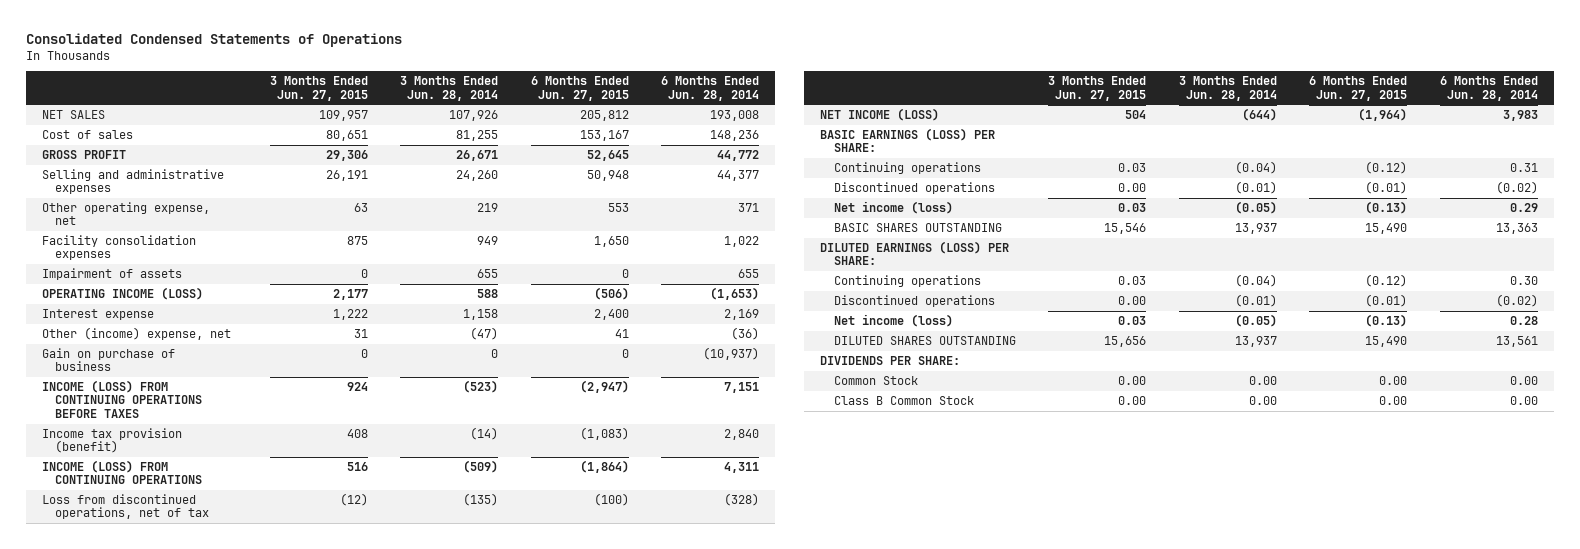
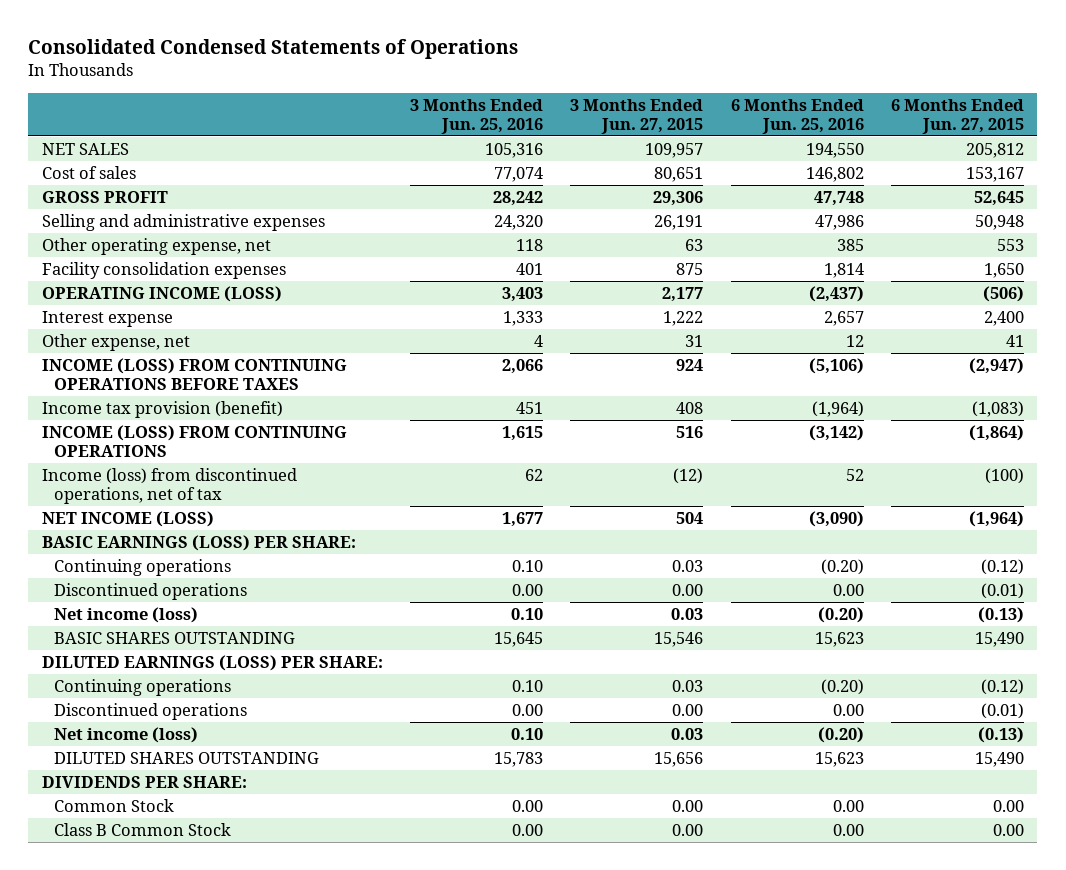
[400,76,499,101] 3 Months Ended Jun. 28, 2014 -> none
[661,76,760,101] 6 Months Ended Jun. 28, 2014 -> none
none -> [410,98,544,134] 3 Months Ended Jun. 25, 2016
none -> [730,98,864,134] 6 Months Ended Jun. 25, 2016
[42,268,183,281] Impairment of assets -> none
[42,348,176,372] Gain on purchase of business -> none
[42,327,232,341] Other (income) expense, net -> [41,333,190,351] Other expense, net
[42,494,210,520] Loss from discontinued operations, net of tax -> [41,467,297,504] Income (loss) from discontinued operations, net of tax

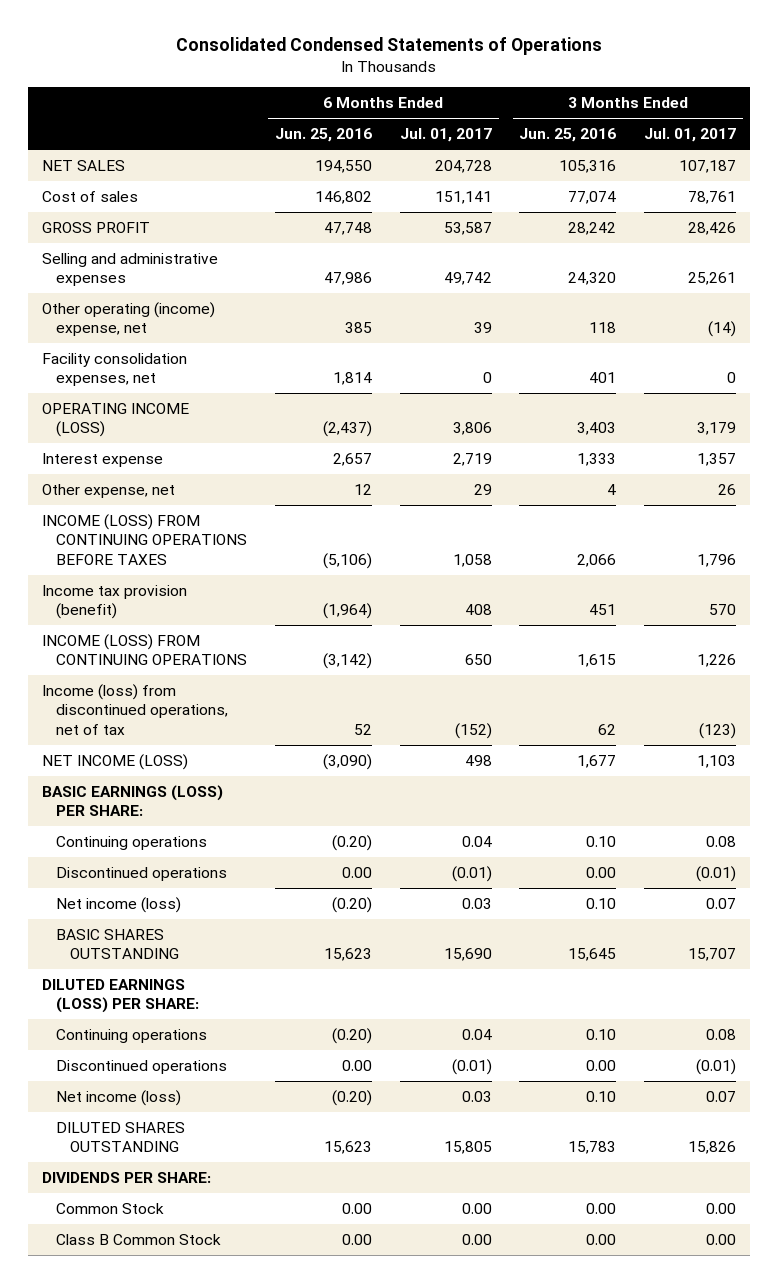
[570,98,704,134] 3 Months Ended Jun. 27, 2015 -> none
[890,98,1024,134] 6 Months Ended Jun. 27, 2015 -> none
none -> [399,128,492,143] Jul. 01, 2017
none -> [644,128,737,143] Jul. 01, 2017
[41,237,271,255] Other operating expense, net -> [41,301,215,337] Other operating (income) expense, net
[41,261,286,279] Facility consolidation expenses -> [41,352,187,387] Facility consolidation expenses, net

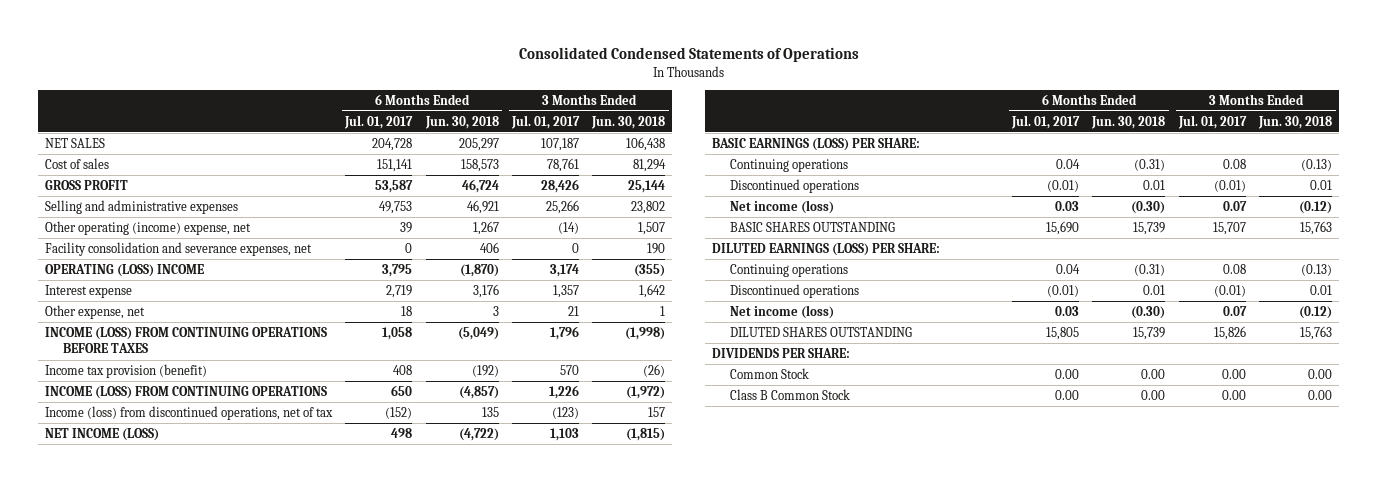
[274,128,372,143] Jun. 25, 2016 -> none
[519,128,617,143] Jun. 25, 2016 -> none
none -> [424,115,499,129] Jun. 30, 2018
none -> [591,115,666,129] Jun. 30, 2018
[443,272,492,286] 49,742 -> [379,201,413,215] 49,753
[688,272,737,286] 25,261 -> [545,200,579,215] 25,266
[41,352,187,387] Facility consolidation expenses, net -> [44,242,312,257] Facility consolidation and severance expenses, net
[41,402,189,438] OPERATING INCOME (LOSS) -> [44,264,204,278] OPERATING (LOSS) INCOME
[452,422,492,436] 3,806 -> [382,264,413,278] 3,795
[697,422,737,436] 3,179 -> [549,264,579,278] 3,174
[473,483,492,495] 29 -> [401,306,413,317] 18
[718,483,737,495] 26 -> [567,306,579,317] 21

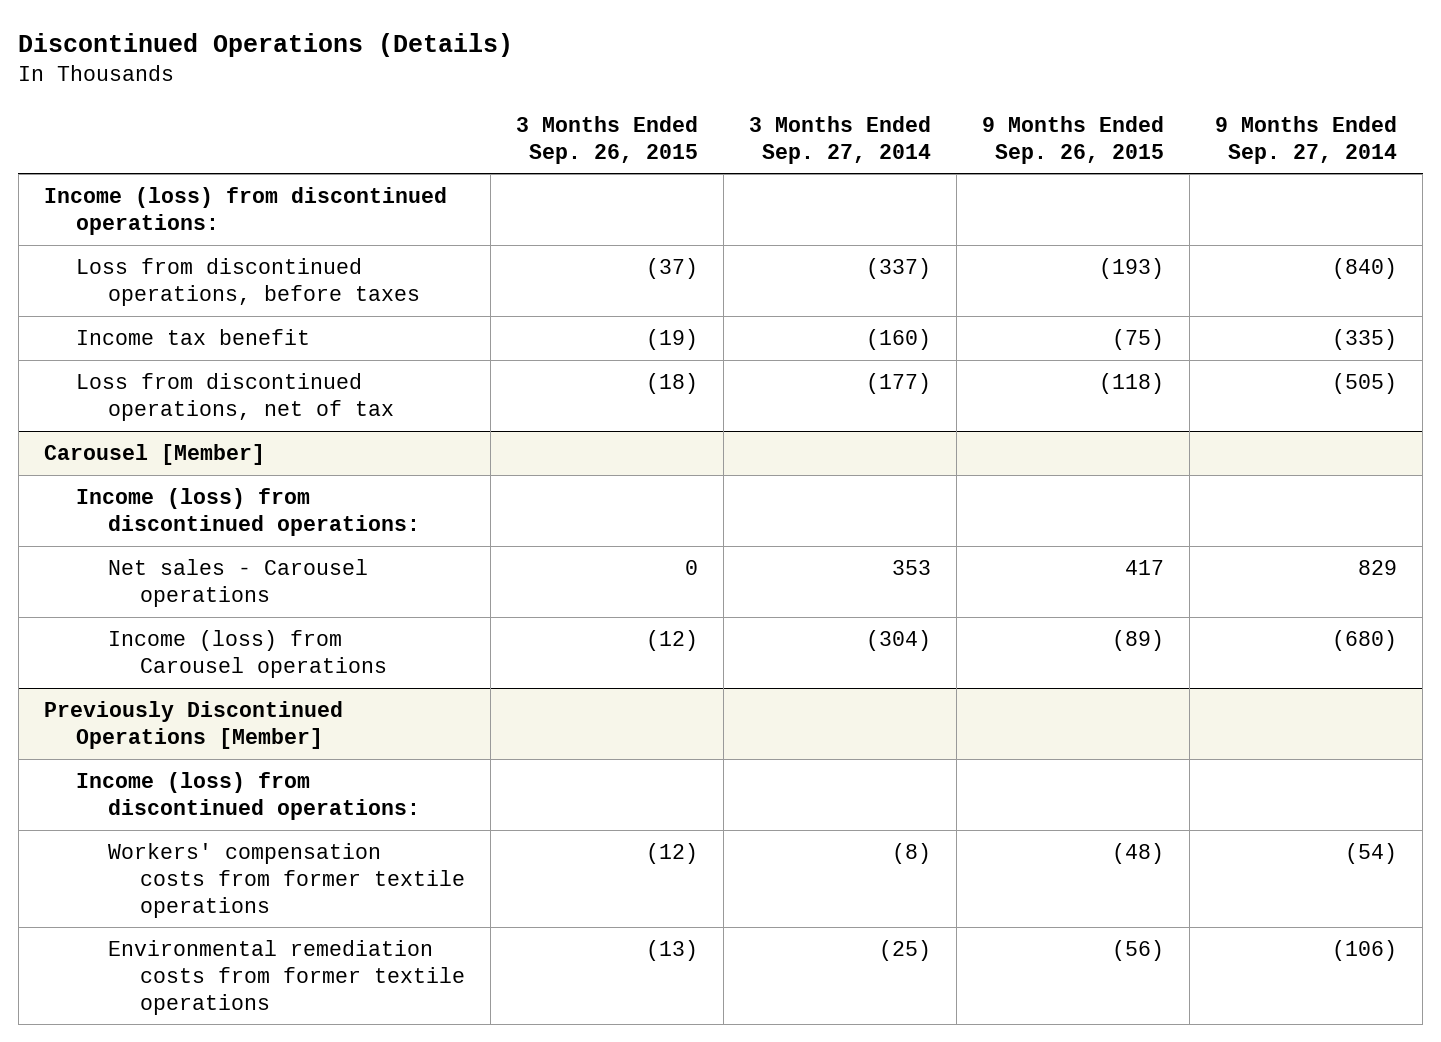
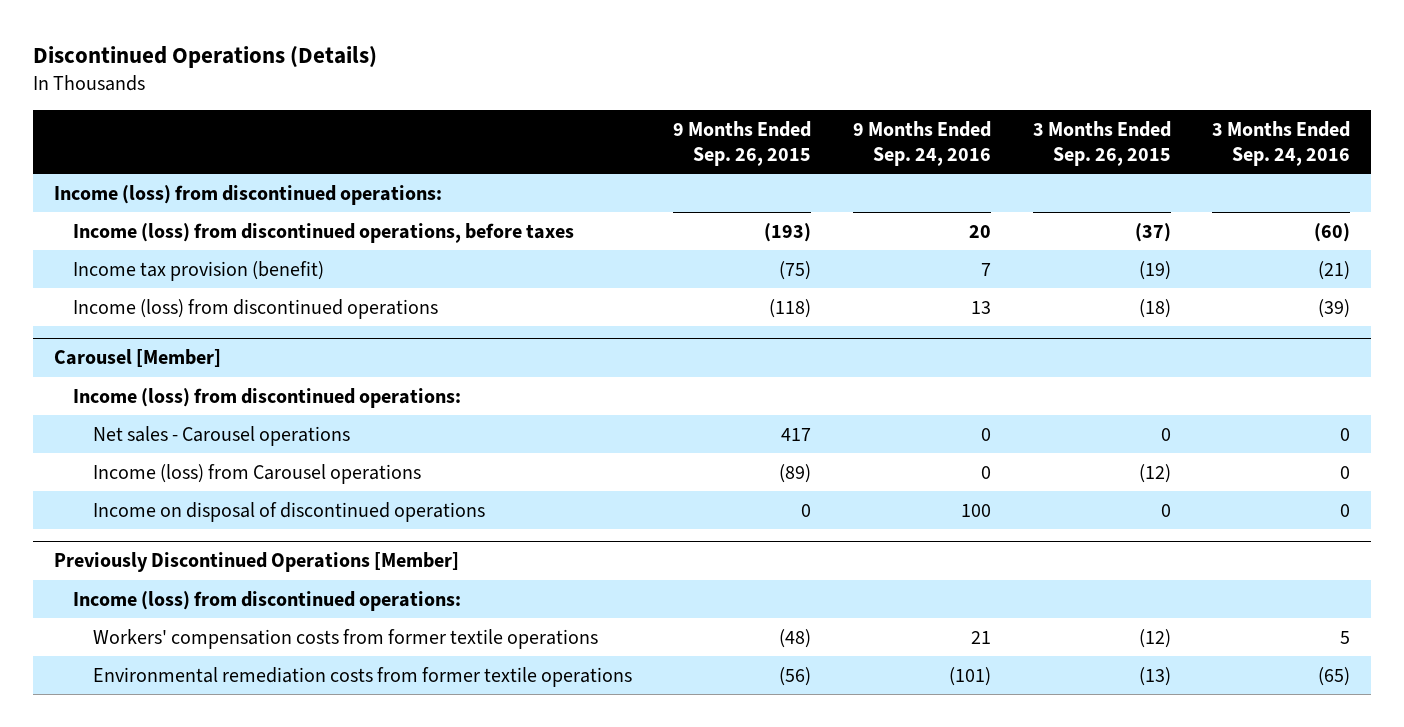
[749,115,932,164] 3 Months Ended Sep. 27, 2014 -> none
[1215,115,1398,164] 9 Months Ended Sep. 27, 2014 -> none
none -> [853,120,992,166] 9 Months Ended Sep. 24, 2016
none -> [1212,120,1351,166] 3 Months Ended Sep. 24, 2016
[75,258,421,306] Loss from discontinued operations, before taxes -> [73,222,575,243] Income (loss) from discontinued operations, before taxes
[75,329,310,346] Income tax benefit -> [73,260,325,281] Income tax provision (benefit)
[75,373,395,421] Loss from discontinued operations, net of tax -> [73,298,439,319] Income (loss) from discontinued operations
none -> [92,501,485,522] Income on disposal of discontinued operations

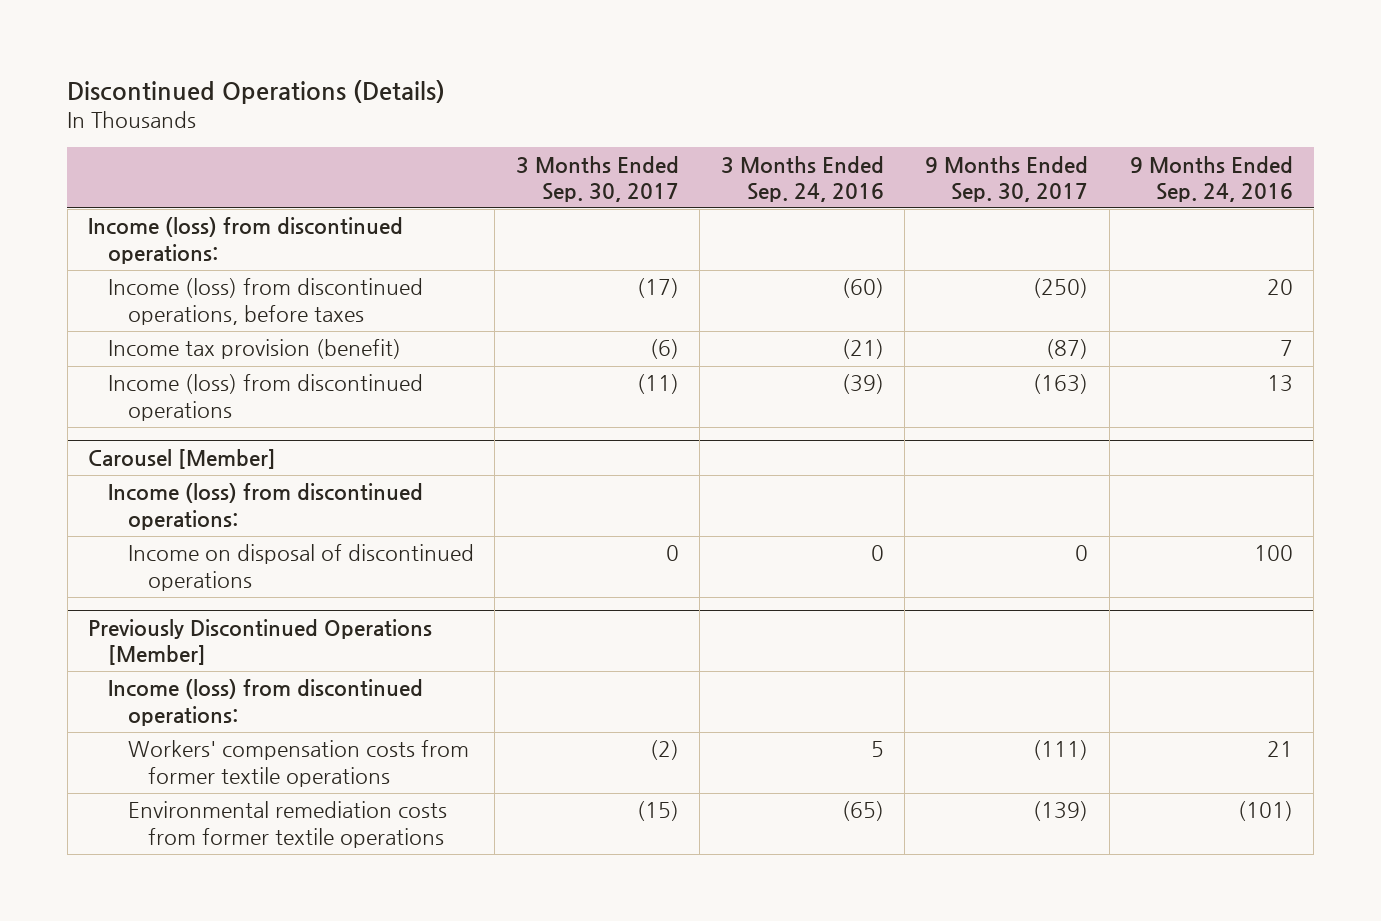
[673,120,812,166] 9 Months Ended Sep. 26, 2015 -> none
[1032,120,1171,166] 3 Months Ended Sep. 26, 2015 -> none
none -> [515,155,679,202] 3 Months Ended Sep. 30, 2017
none -> [925,155,1089,202] 9 Months Ended Sep. 30, 2017
[92,425,350,446] Net sales - Carousel operations -> none
[92,463,421,484] Income (loss) from Carousel operations -> none

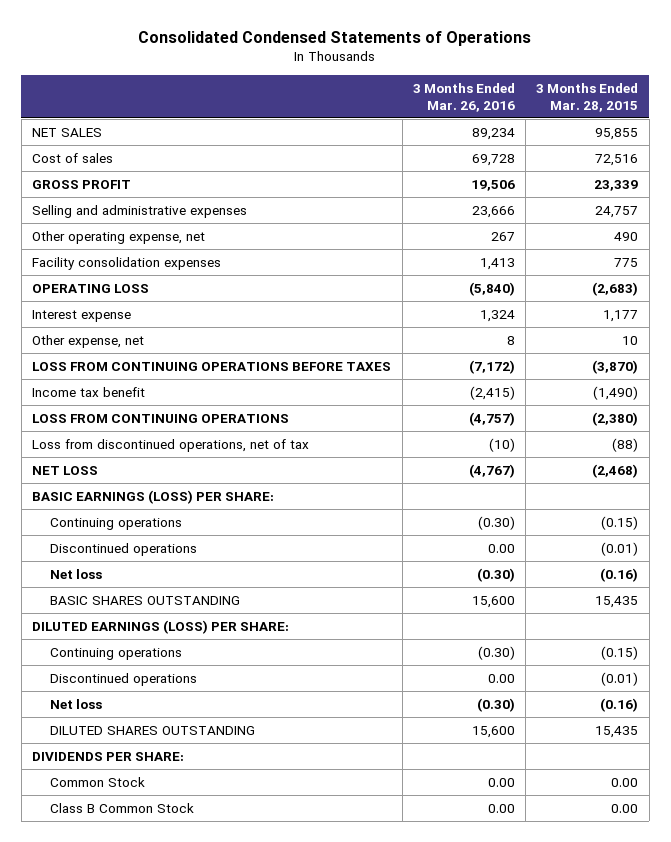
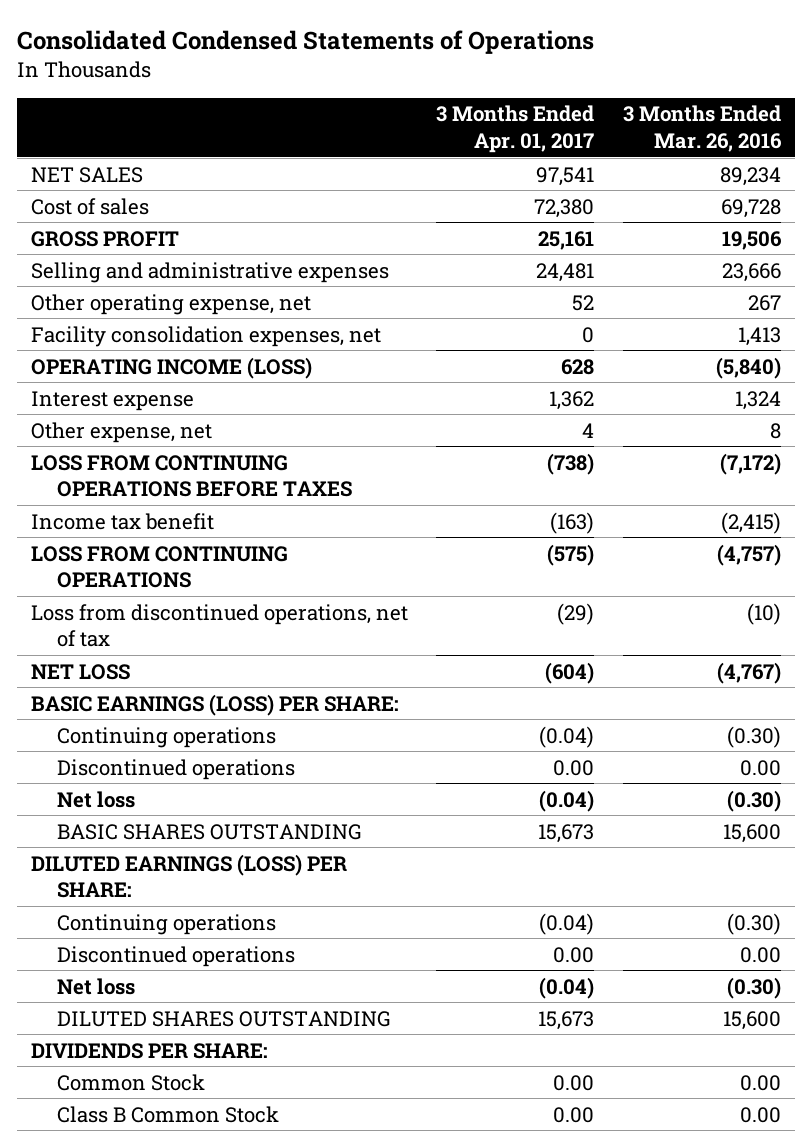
[536,82,639,112] 3 Months Ended Mar. 28, 2015 -> none
none -> [436,105,595,154] 3 Months Ended Apr. 01, 2017
[32,256,222,270] Facility consolidation expenses -> [31,325,382,347] Facility consolidation expenses, net
[32,283,150,293] OPERATING LOSS -> [31,356,313,379] OPERATING INCOME (LOSS)

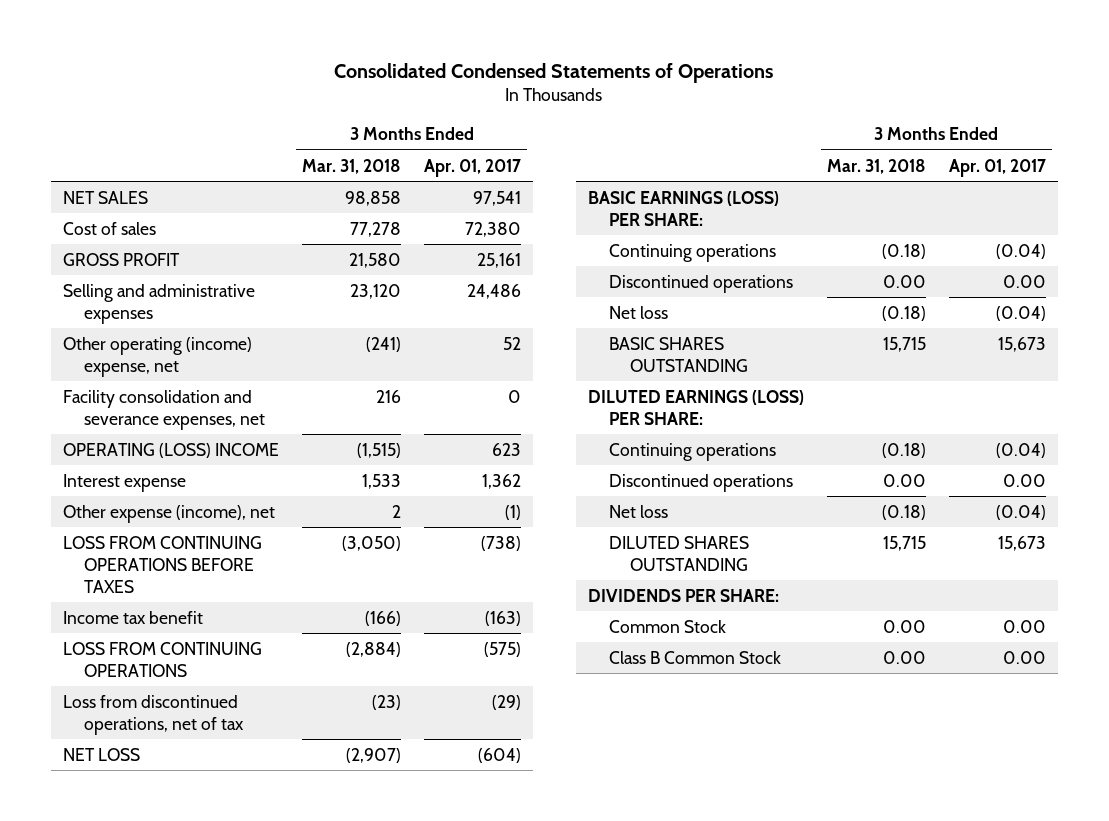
[622,105,782,153] 3 Months Ended Mar. 26, 2016 -> none
none -> [302,158,402,174] Mar. 31, 2018
[536,262,595,282] 24,481 -> [467,283,522,299] 24,486
[31,293,312,315] Other operating expense, net -> [62,336,252,377] Other operating (income) expense, net
[31,325,382,347] Facility consolidation expenses, net -> [62,389,266,430] Facility consolidation and severance expenses, net
[31,356,313,379] OPERATING INCOME (LOSS) -> [62,442,279,458] OPERATING (LOSS) INCOME
[561,358,595,375] 628 -> [492,442,522,456] 623
[31,421,213,443] Other expense, net -> [62,504,275,523] Other expense (income), net
[582,422,595,438] 4 -> [505,504,522,520] (1)

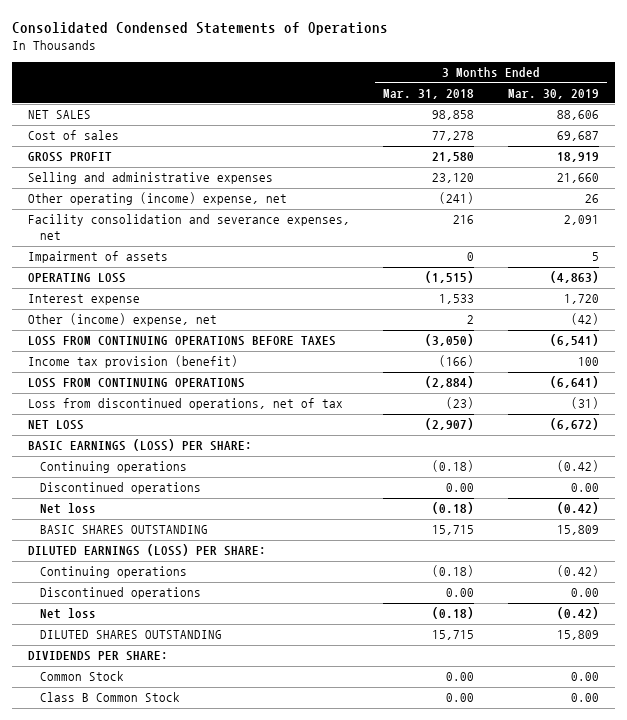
[424,158,522,177] Apr. 01, 2017 -> none
none -> [507,88,599,99] Mar. 30, 2019
none -> [28,251,169,264] Impairment of assets
[62,442,279,458] OPERATING (LOSS) INCOME -> [28,273,127,284] OPERATING LOSS
[62,504,275,523] Other expense (income), net -> [28,313,218,327] Other (income) expense, net
[62,610,203,624] Income tax benefit -> [28,355,239,369] Income tax provision (benefit)

